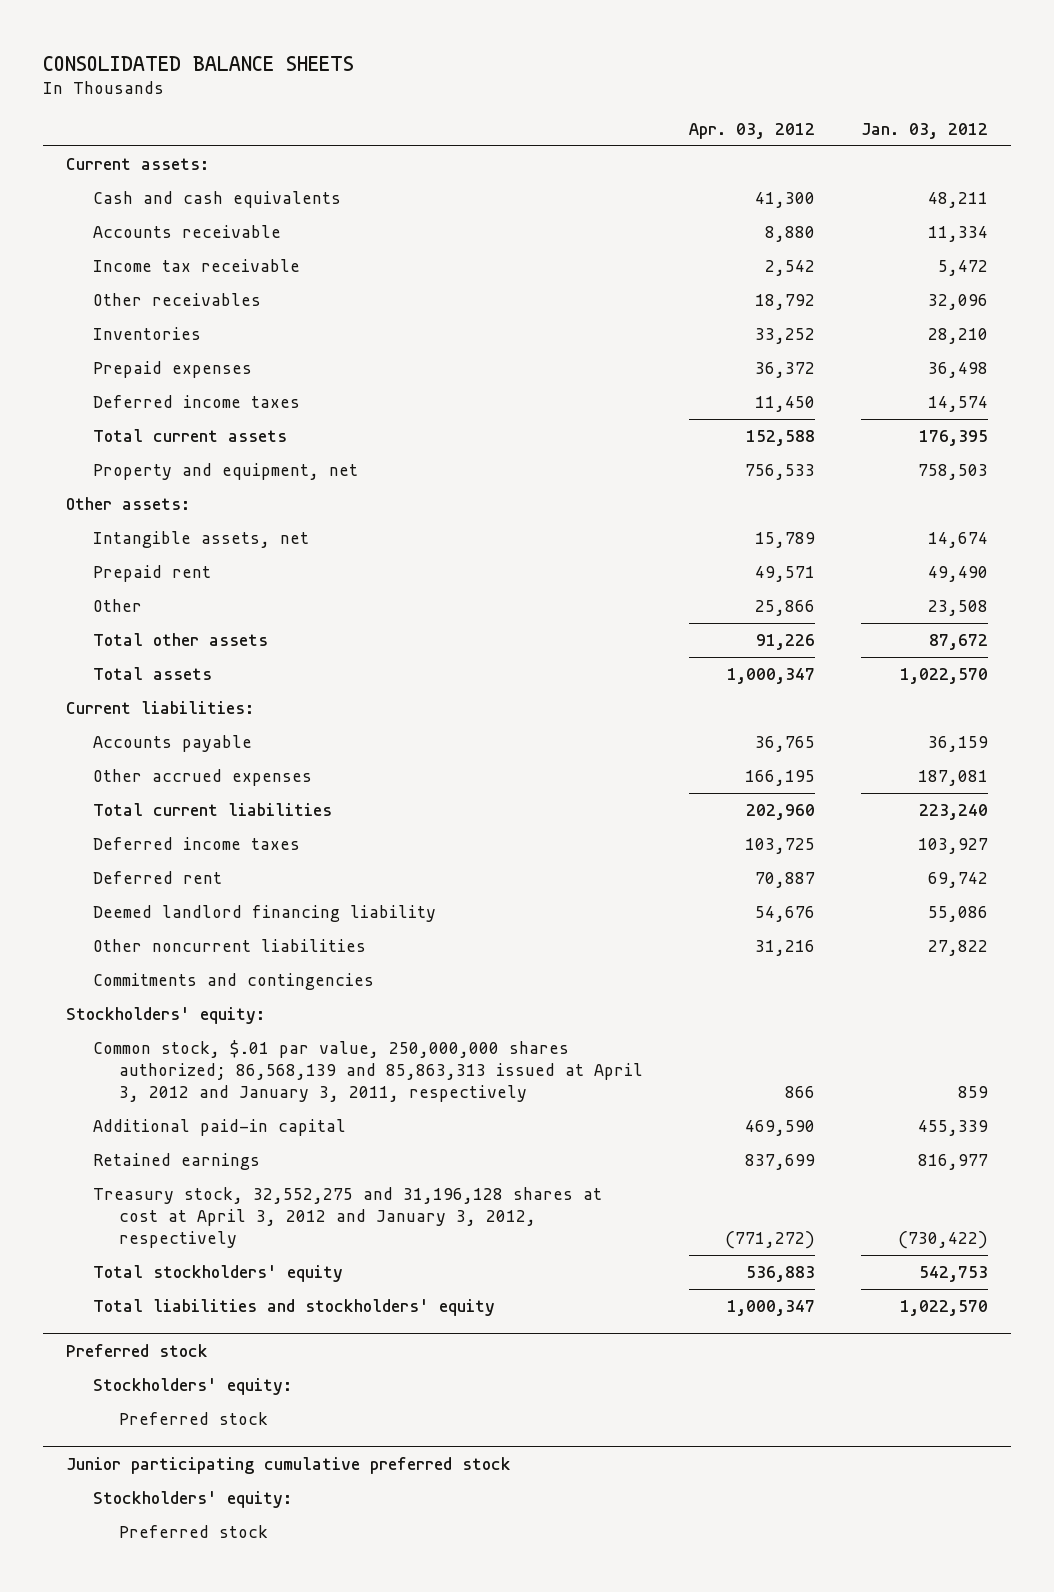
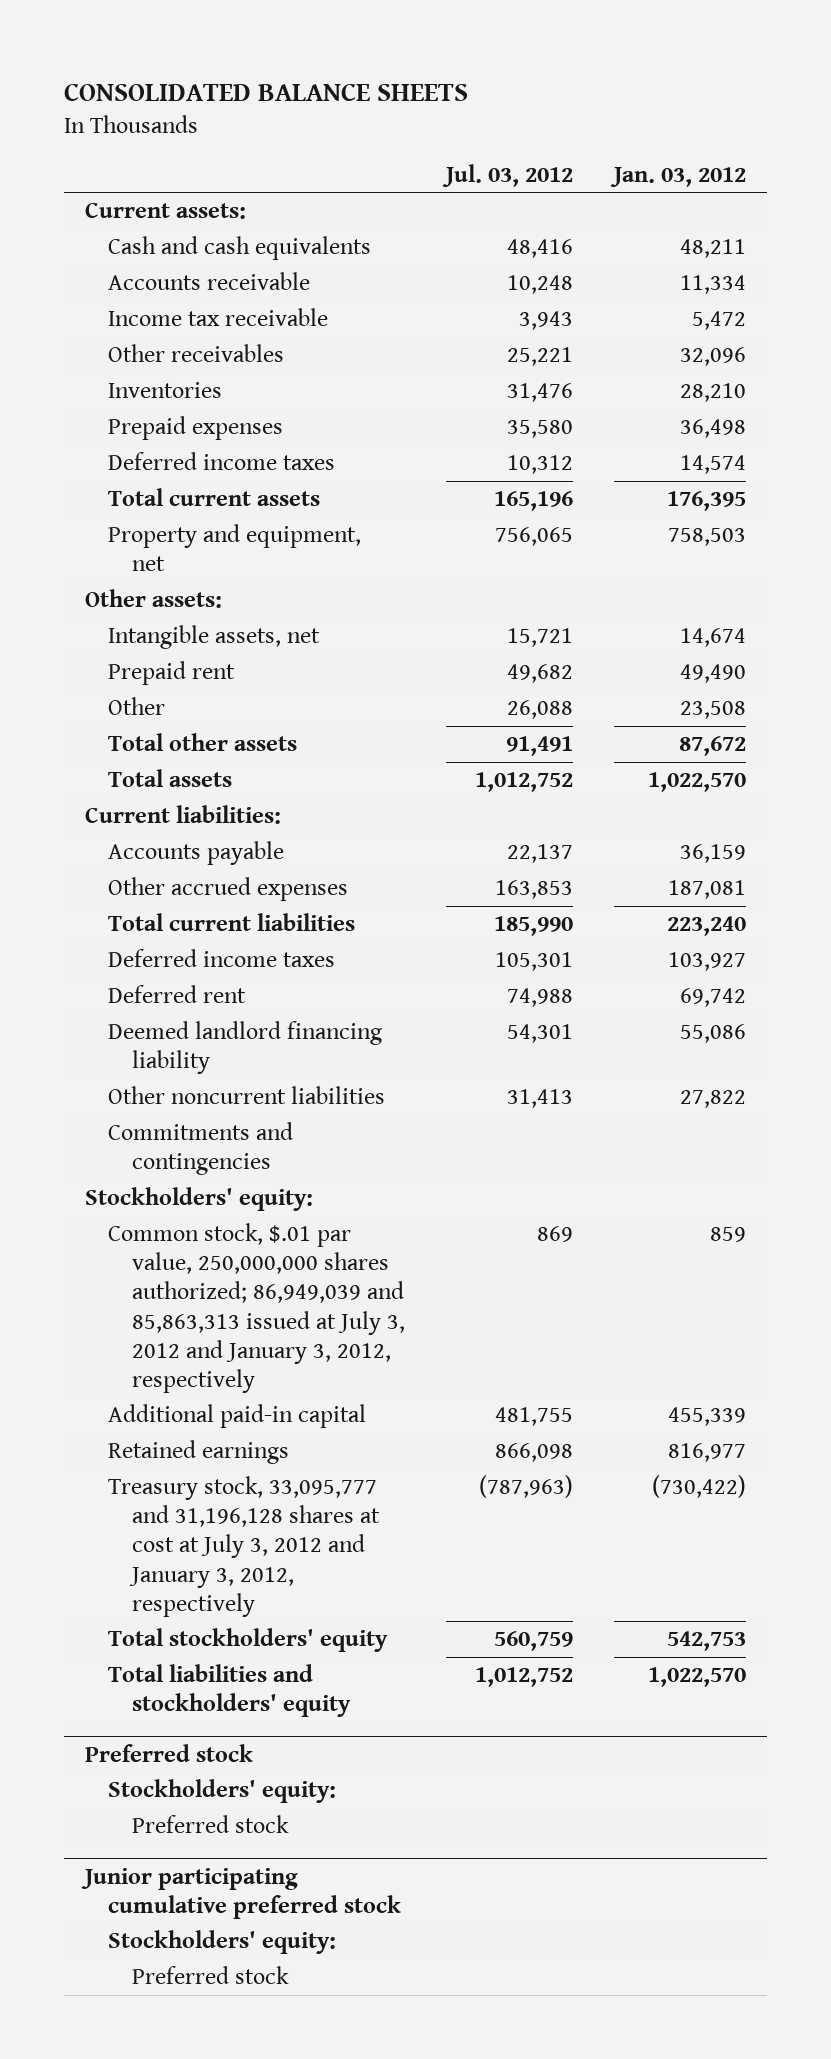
[689,123,816,140] Apr. 03, 2012 -> none
none -> [441,163,573,187] Jul. 03, 2012
[92,1039,644,1102] Common stock, $.01 par value, 250,000,000 shares authorized; 86,568,139 and 85,863,313 issued at April 3, 2012 and January 3, 2011, respectively -> [108,1223,405,1393] Common stock, $.01 par value, 250,000,000 shares authorized; 86,949,039 and 85,863,313 issued at July 3, 2012 and January 3, 2012, respectively
[92,1186,602,1248] Treasury stock, 32,552,275 and 31,196,128 shares at cost at April 3, 2012 and January 3, 2012, respectively -> [108,1476,380,1617] Treasury stock, 33,095,777 and 31,196,128 shares at cost at July 3, 2012 and January 3, 2012, respectively

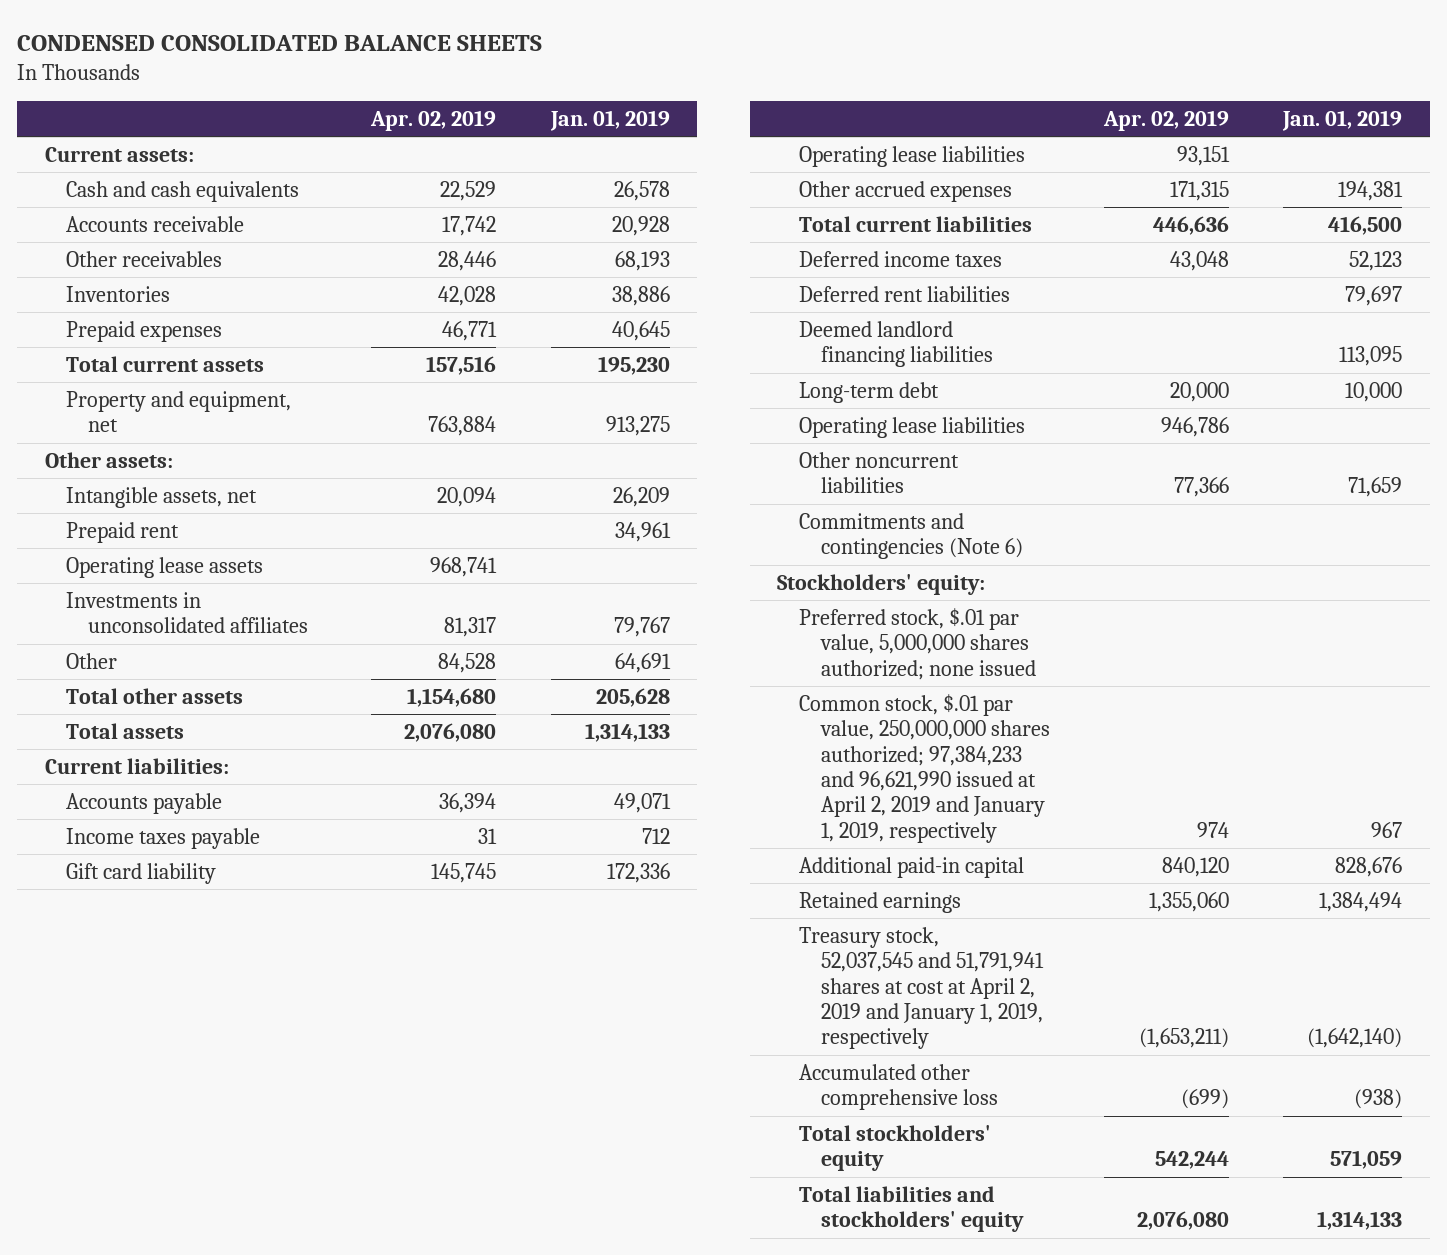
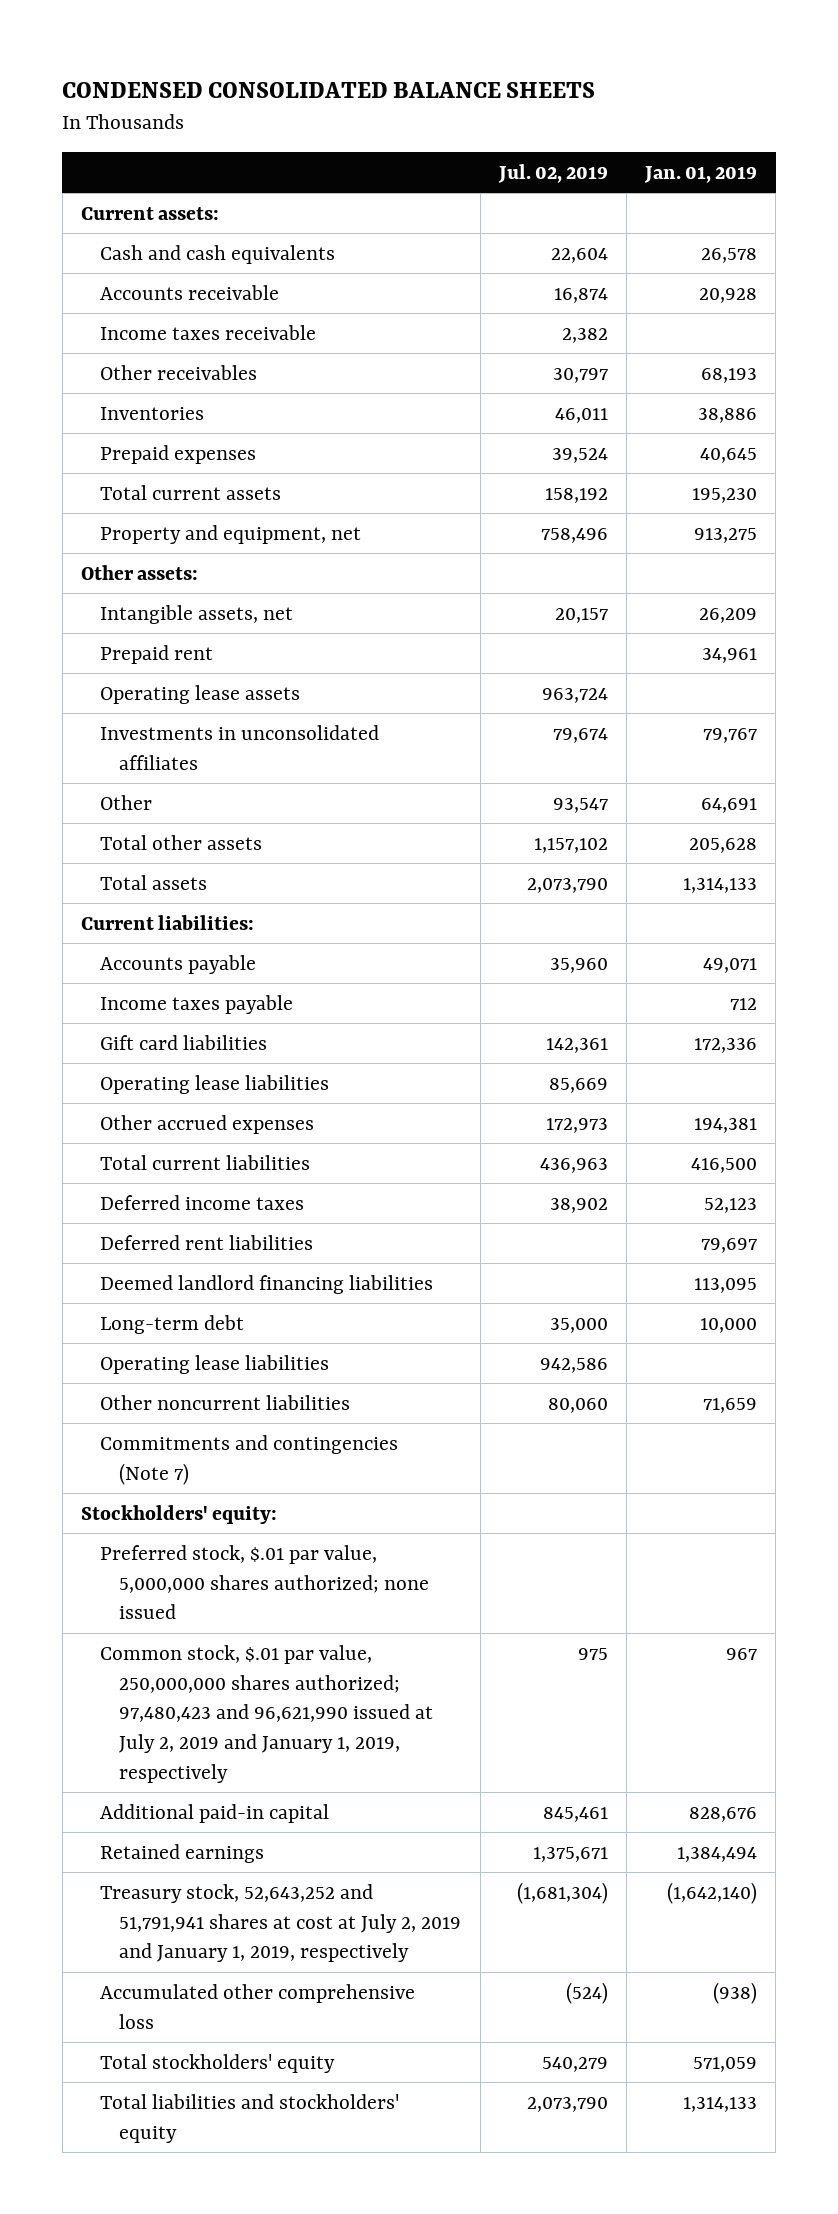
[370,109,497,131] Apr. 02, 2019 -> none
none -> [497,163,608,183] Jul. 02, 2019
none -> [100,324,317,340] Income taxes receivable
[66,862,217,884] Gift card liability -> [100,1034,268,1050] Gift card liabilities
[799,512,1023,560] Commitments and contingencies (Note 6) -> [100,1434,399,1485] Commitments and contingencies (Note 7)
[799,693,1050,843] Common stock, $.01 par value, 250,000,000 shares authorized; 97,384,233 and 96,621,990 issued at April 2, 2019 and January 1, 2019, respectively -> [100,1644,434,1783] Common stock, $.01 par value, 250,000,000 shares authorized; 97,480,423 and 96,621,990 issued at July 2, 2019 and January 1, 2019, respectively
[799,926,1044,1050] Treasury stock, 52,037,545 and 51,791,941 shares at cost at April 2, 2019 and January 1, 2019, respectively -> [100,1883,462,1963] Treasury stock, 52,643,252 and 51,791,941 shares at cost at July 2, 2019 and January 1, 2019, respectively

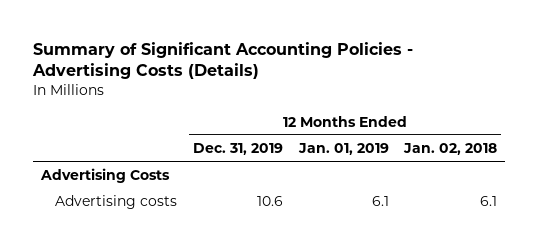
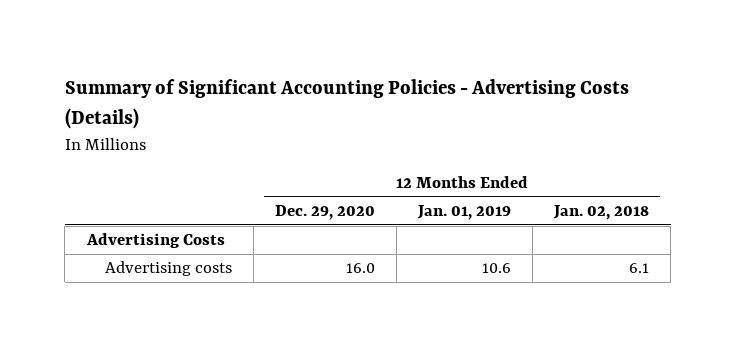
[192,142,283,155] Dec. 31, 2019 -> none
none -> [274,205,375,221] Dec. 29, 2020
[371,195,389,206] 6.1 -> [481,263,511,274] 10.6

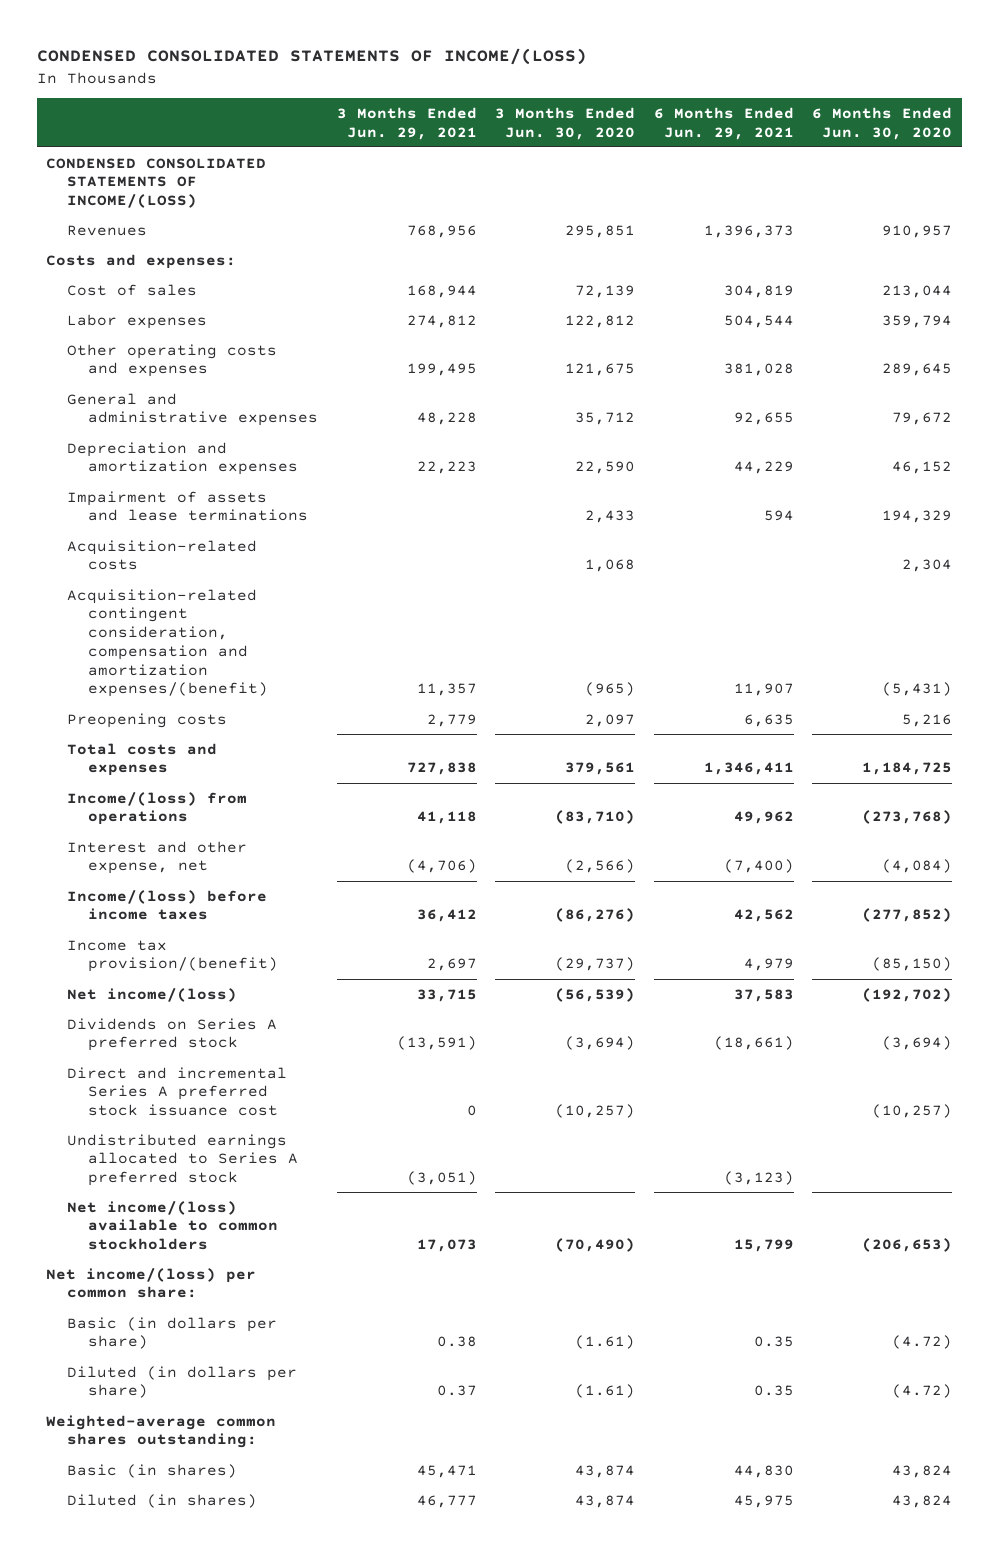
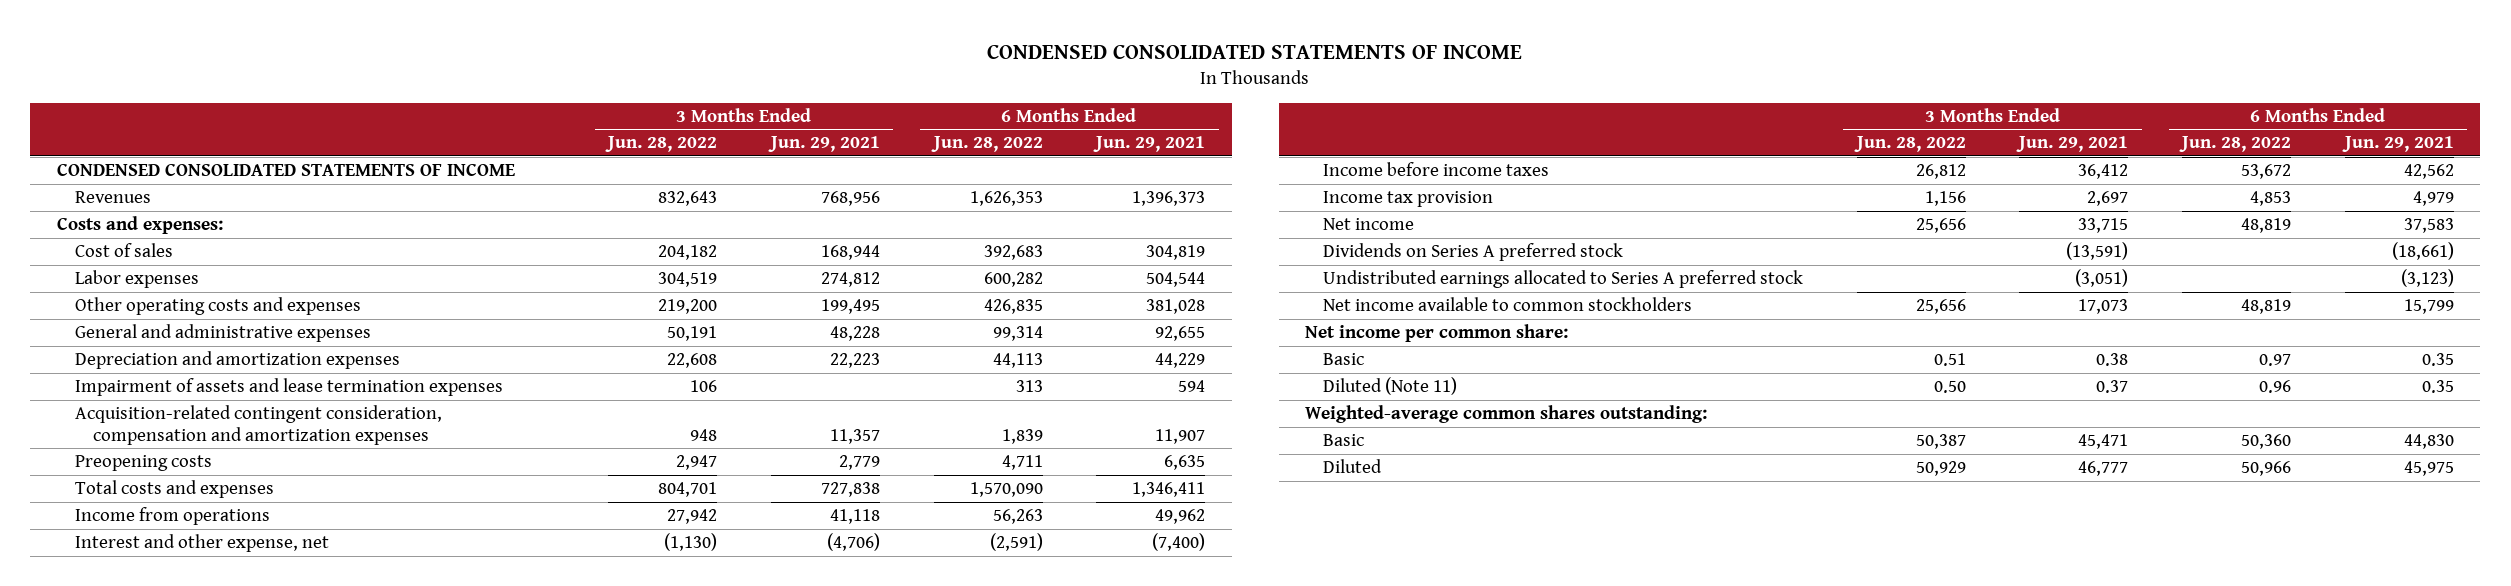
[36,48,587,66] CONDENSED CONSOLIDATED STATEMENTS OF INCOME/(LOSS) -> [987,44,1523,60] CONDENSED CONSOLIDATED STATEMENTS OF INCOME
[495,107,636,140] 3 Months Ended Jun. 30, 2020 -> none
[812,107,953,140] 6 Months Ended Jun. 30, 2020 -> none
none -> [605,136,718,153] Jun. 28, 2022
none -> [930,136,1043,153] Jun. 28, 2022
[45,157,266,209] CONDENSED CONSOLIDATED STATEMENTS OF INCOME/(LOSS) -> [56,163,515,177] CONDENSED CONSOLIDATED STATEMENTS OF INCOME
[67,539,258,571] Acquisition-related costs -> none
[67,490,309,522] Impairment of assets and lease terminations -> [74,378,503,397] Impairment of assets and lease termination expenses
[67,588,269,698] Acquisition-related contingent consideration, compensation and amortization expenses/(benefit) -> [74,405,442,445] Acquisition-related contingent consideration, compensation and amortization expenses
[67,791,248,826] Income/(loss) from operations -> [74,507,270,526] Income from operations
[67,889,268,921] Income/(loss) before income taxes -> [1323,162,1550,177] Income before income taxes
[67,939,279,973] Income tax provision/(benefit) -> [1323,191,1494,208] Income tax provision
[67,987,238,1002] Net income/(loss) -> [1323,218,1415,231] Net income
[67,1066,288,1117] Direct and incremental Series A preferred stock issuance cost -> none
[67,1200,279,1251] Net income/(loss) available to common stockholders -> [1323,297,1693,312] Net income available to common stockholders
[45,1267,256,1299] Net income/(loss) per common share: -> [1305,324,1569,343] Net income per common share:
[67,1316,278,1350] Basic (in dollars per share) -> [1323,353,1365,366] Basic
[67,1365,298,1399] Diluted (in dollars per share) -> [1323,377,1458,396] Diluted (Note 11)
[67,1463,238,1478] Basic (in shares) -> [1323,434,1365,447] Basic
[67,1493,258,1508] Diluted (in shares) -> [1323,459,1383,474] Diluted

